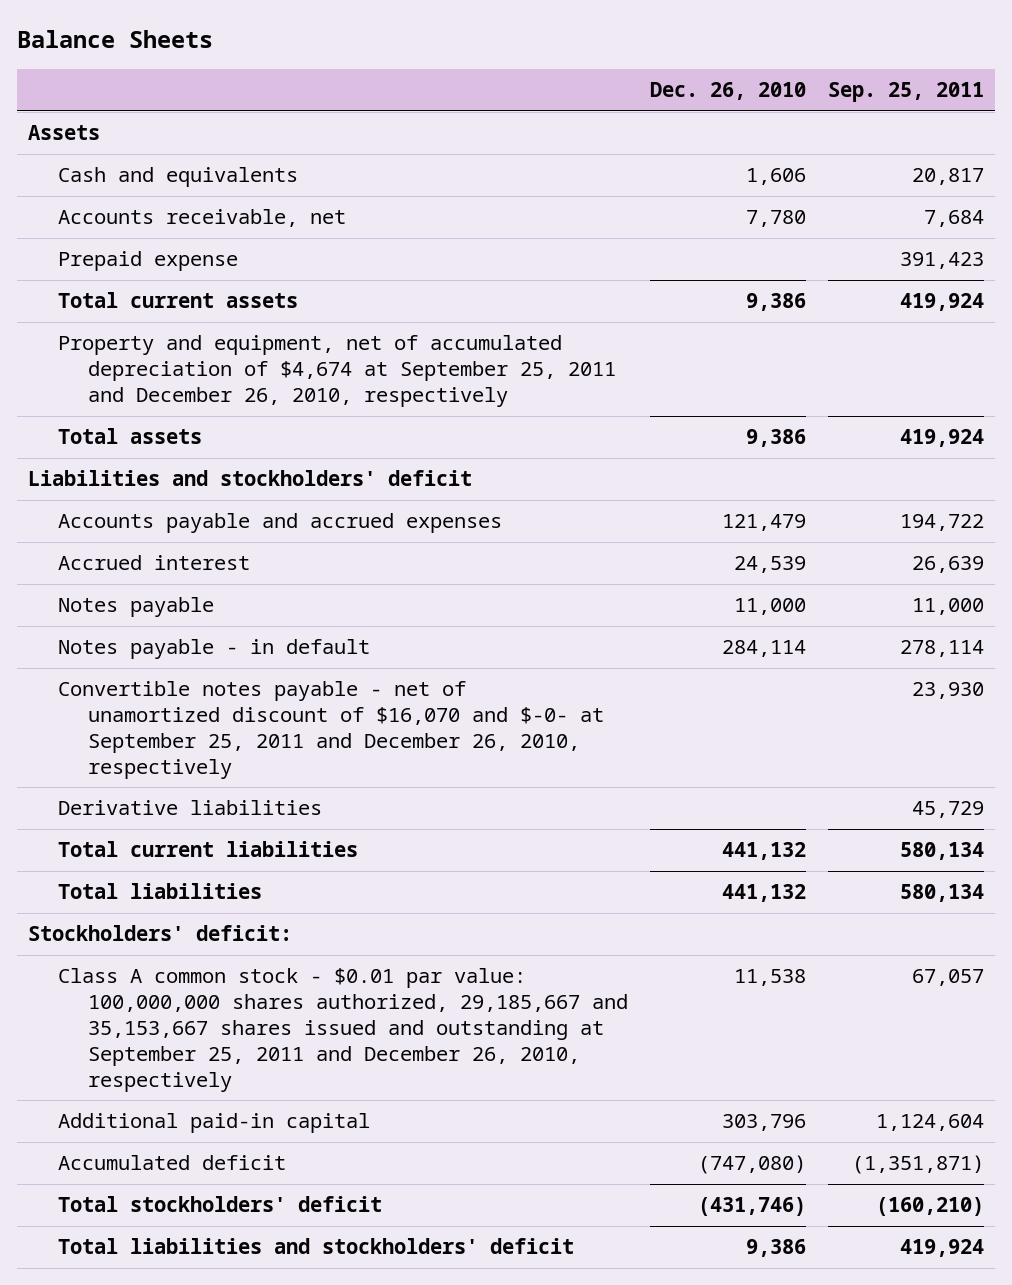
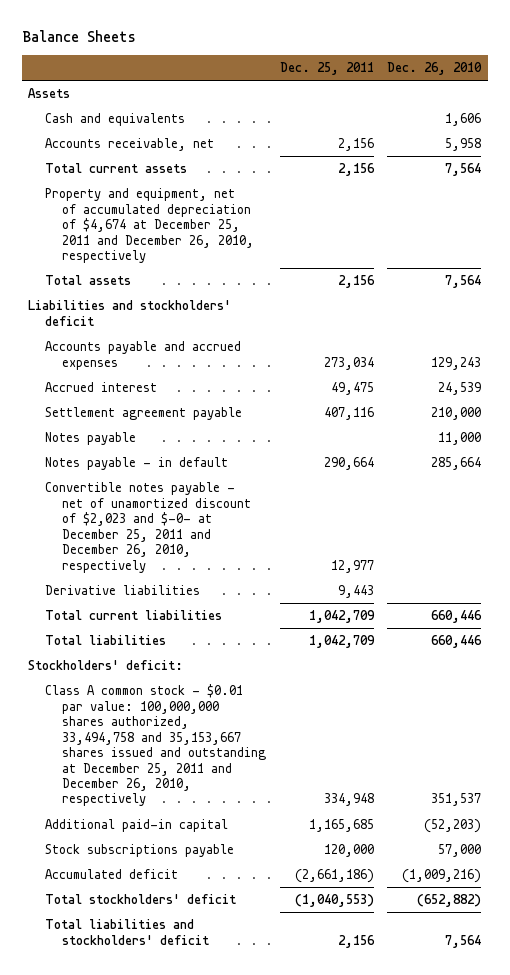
[828,82,985,103] Sep. 25, 2011 -> none
none -> [279,61,374,75] Dec. 25, 2011
[58,251,239,272] Prepaid expense -> none
[746,210,807,228] 7,780 -> [445,138,482,152] 5,958
[746,293,807,312] 9,386 -> [445,163,482,177] 7,564
[58,335,617,407] Property and equipment, net of accumulated depreciation of $4,674 at September 25, 2011 and December 26, 2010, respectively -> [45,188,255,264] Property and equipment, net of accumulated depreciation of $4,674 at December 25, 2011 and December 26, 2010, respectively
[746,429,807,448] 9,386 -> [445,275,482,289] 7,564
[722,514,807,532] 121,479 -> [431,356,482,370] 129,243
none -> [45,407,243,421] Settlement agreement payable
[722,640,807,658] 284,114 -> [431,457,482,471] 285,664
[58,681,605,779] Convertible notes payable - net of unamortized discount of $16,070 and $-0- at September 25, 2011 and December 26, 2010, respectively -> [45,482,252,573] Convertible notes payable - net of unamortized discount of $2,023 and $-0- at December 25, 2011 and December 26, 2010, respectively
[722,842,807,861] 441,132 -> [431,610,483,624] 660,446
[722,884,807,903] 441,132 -> [431,635,483,649] 660,446
[58,968,629,1092] Class A common stock - $0.01 par value: 100,000,000 shares authorized, 29,185,667 and 35,153,667 shares issued and outstanding at September 25, 2011 and December 26, 2010, respectively -> [45,684,267,807] Class A common stock - $0.01 par value: 100,000,000 shares authorized, 33,494,758 and 35,153,667 shares issued and outstanding at December 25, 2011 and December 26, 2010, respectively
[734,969,807,987] 11,538 -> [431,793,482,807] 351,537
[722,1114,807,1132] 303,796 -> [424,819,482,834] (52,203)
none -> [45,844,235,858] Stock subscriptions payable
[698,1155,807,1175] (747,080) -> [402,869,482,884] (1,009,216)
[698,1197,807,1217] (431,746) -> [417,894,482,908] (652,882)
[746,1239,807,1258] 9,386 -> [445,934,482,948] 7,564

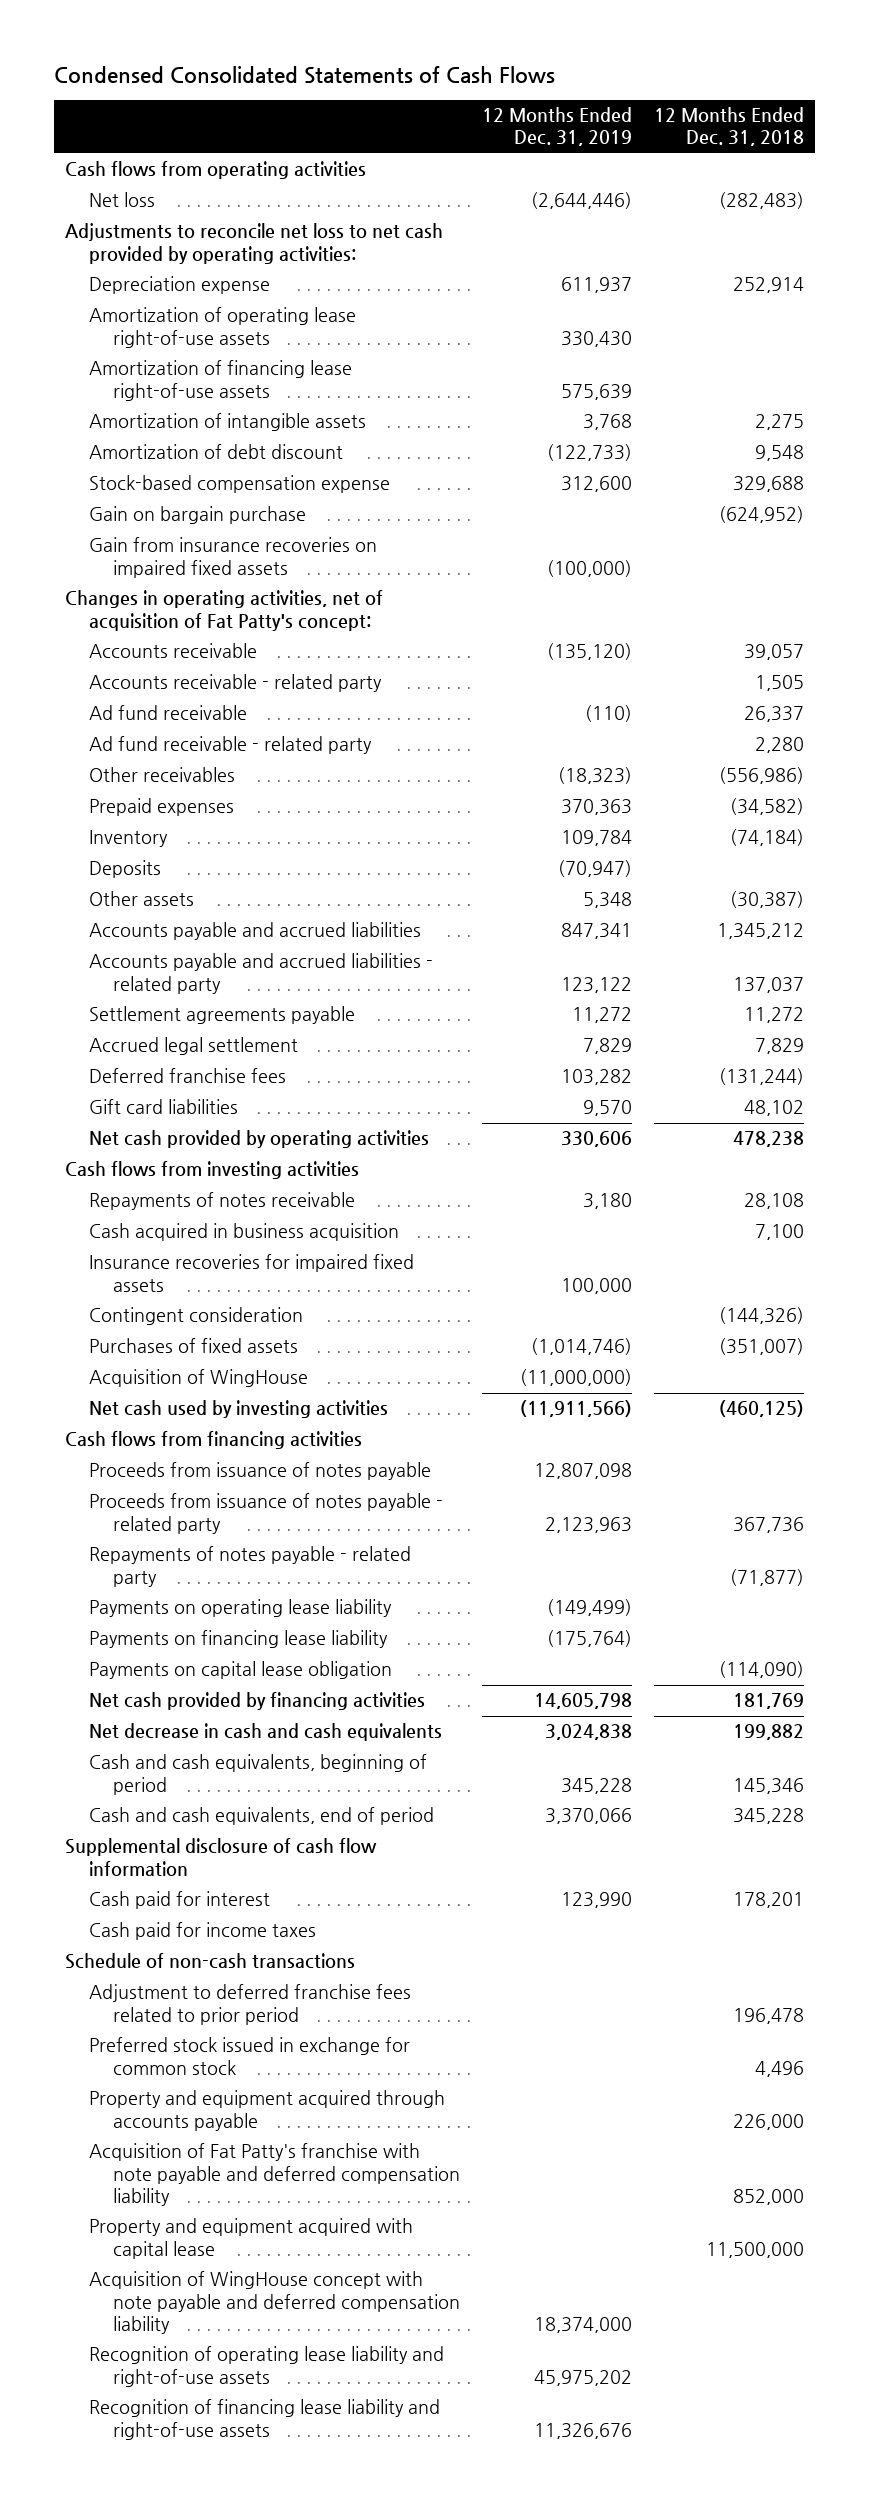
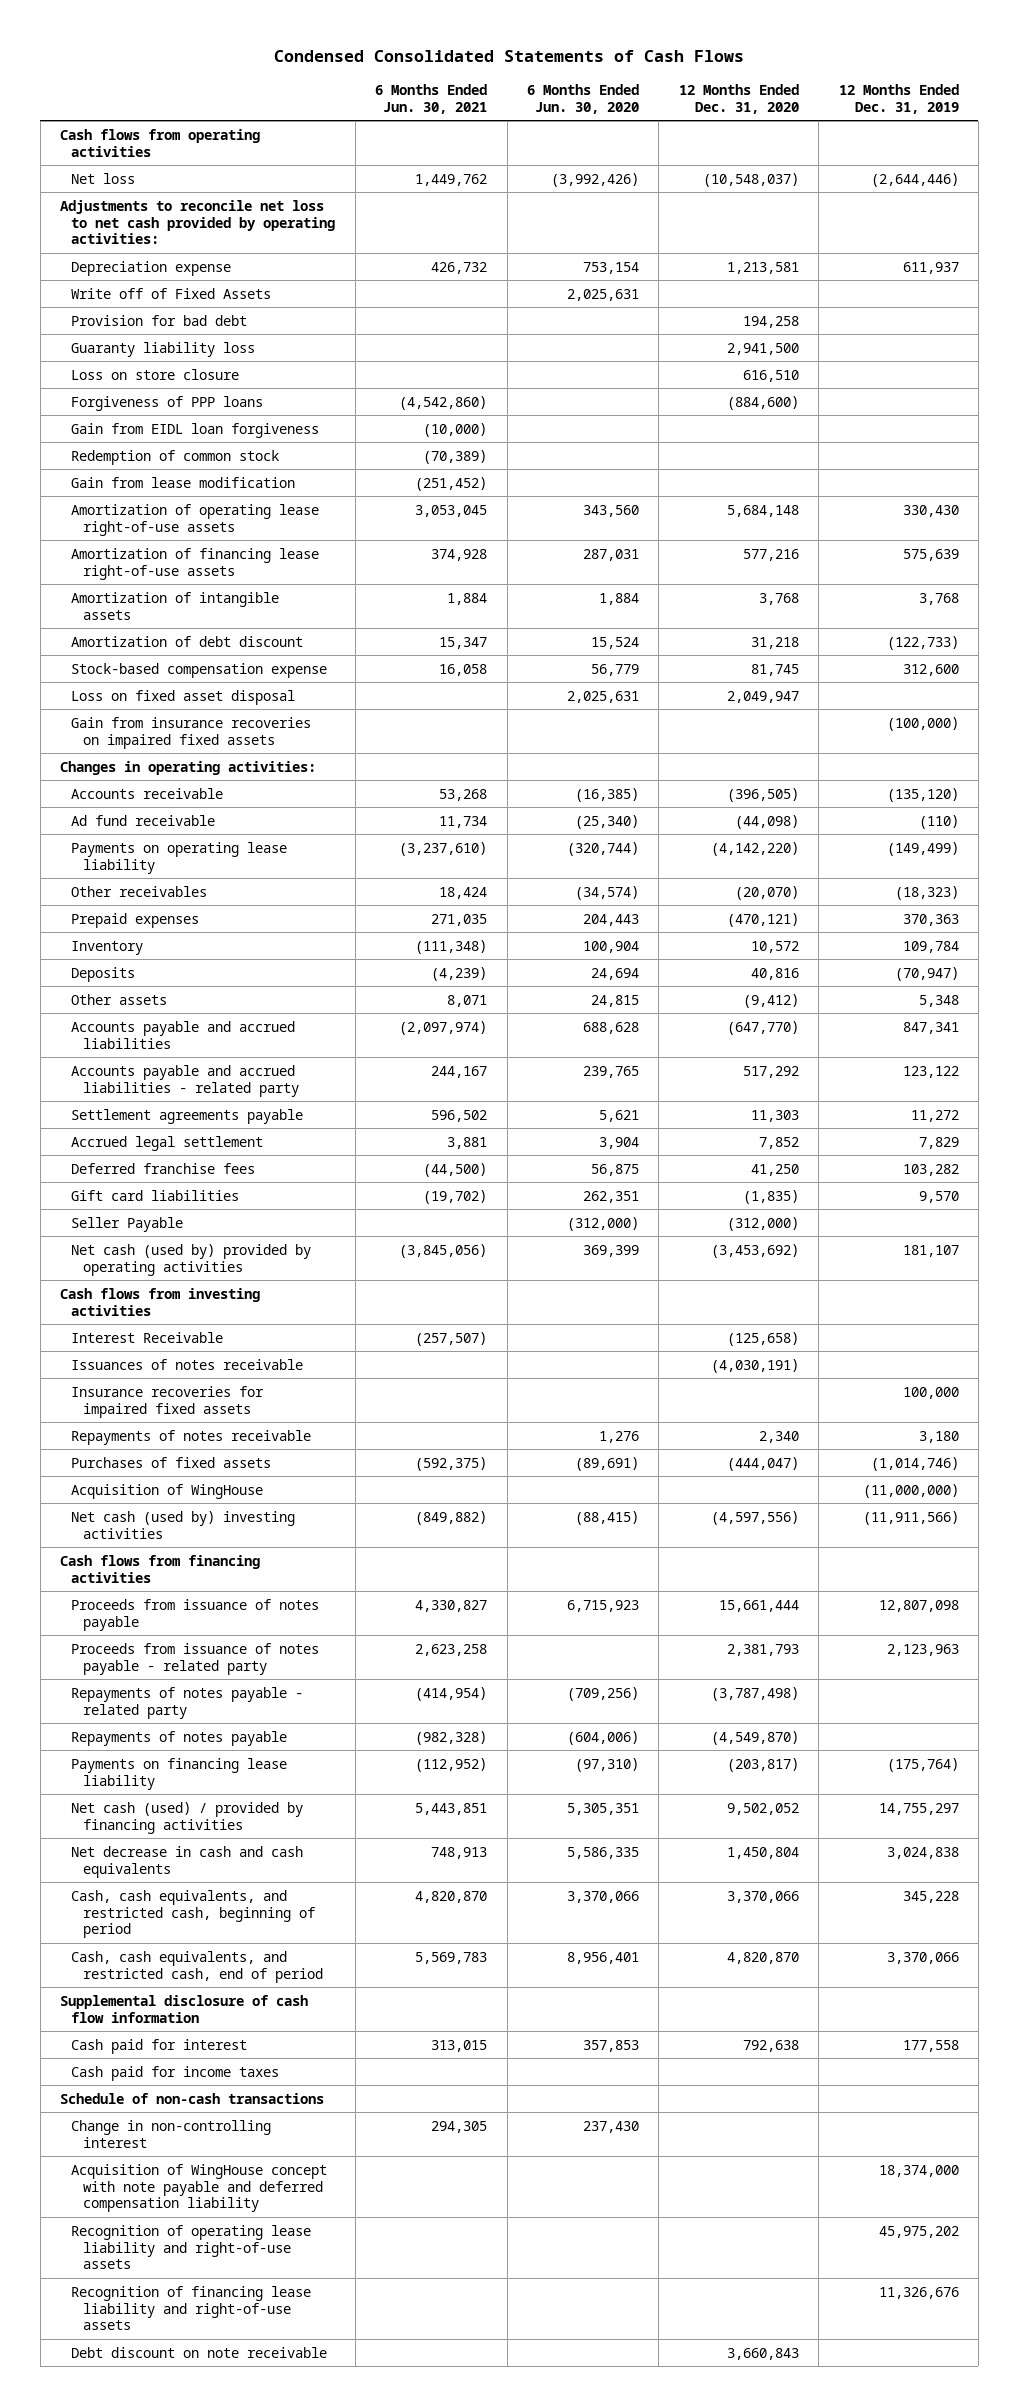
[653,107,804,147] 12 Months Ended Dec. 31, 2018 -> none
none -> [375,84,488,114] 6 Months Ended Jun. 30, 2021
none -> [526,84,639,114] 6 Months Ended Jun. 30, 2020
none -> [678,84,799,114] 12 Months Ended Dec. 31, 2020
none -> [71,287,272,299] Write off of Fixed Assets
none -> [71,314,248,326] Provision for bad debt
none -> [71,341,256,357] Guaranty liability loss
none -> [71,368,240,380] Loss on store closure
none -> [71,395,264,411] Forgiveness of PPP loans
none -> [71,422,320,438] Gain from EIDL loan forgiveness
none -> [71,449,280,465] Redemption of common stock
none -> [71,476,296,488] Gain from lease modification
[89,506,307,525] Gain on bargain purchase -> none
none -> [71,689,296,705] Loss on fixed asset disposal
[65,590,384,631] Changes in operating activities, net of acquisition of Fat Patty's concept: -> [60,760,317,775] Changes in operating activities:
[89,674,383,693] Accounts receivable - related party -> none
[89,736,373,755] Ad fund receivable - related party -> none
[89,1599,393,1618] Payments on operating lease liability -> [71,841,288,874] Payments on operating lease liability
none -> [71,1216,184,1232] Seller Payable
[89,1130,430,1149] Net cash provided by operating activities -> [71,1243,312,1276] Net cash (used by) provided by operating activities
[560,1131,632,1148] 330,606 -> [902,1244,959,1257] 181,107
[89,1223,400,1242] Cash acquired in business acquisition -> none
none -> [71,1331,224,1343] Interest Receivable
none -> [71,1358,304,1370] Issuances of notes receivable
[89,1307,304,1326] Contingent consideration -> none
[89,1192,356,1211] Repayments of notes receivable -> [71,1429,312,1445] Repayments of notes receivable
[89,1400,389,1419] Net cash used by investing activities -> [71,1510,296,1539] Net cash (used by) investing activities
none -> [71,1730,288,1746] Repayments of notes payable
[89,1661,393,1680] Payments on capital lease obligation -> none
[89,1692,426,1711] Net cash provided by financing activities -> [71,1801,304,1834] Net cash (used) / provided by financing activities
[533,1693,632,1710] 14,605,798 -> [878,1802,959,1815] 14,755,297
[89,1754,428,1795] Cash and cash equivalents, beginning of period -> [71,1889,315,1939] Cash, cash equivalents, and restricted cash, beginning of period
[89,1807,435,1826] Cash and cash equivalents, end of period -> [71,1950,323,1983] Cash, cash equivalents, and restricted cash, end of period
[560,1892,632,1909] 123,990 -> [902,2039,959,2052] 177,558
[89,1984,412,2025] Adjustment to deferred franchise fees related to prior period -> none
[89,2037,411,2075] Preferred stock issued in exchange for common stock -> none
[89,2090,446,2131] Property and equipment acquired through accounts payable -> none
[89,2143,460,2207] Acquisition of Fat Patty's franchise with note payable and deferred compensation liability -> none
[89,2218,414,2259] Property and equipment acquired with capital lease -> none
none -> [71,2119,272,2148] Change in non-controlling interest
none -> [71,2346,328,2358] Debt discount on note receivable

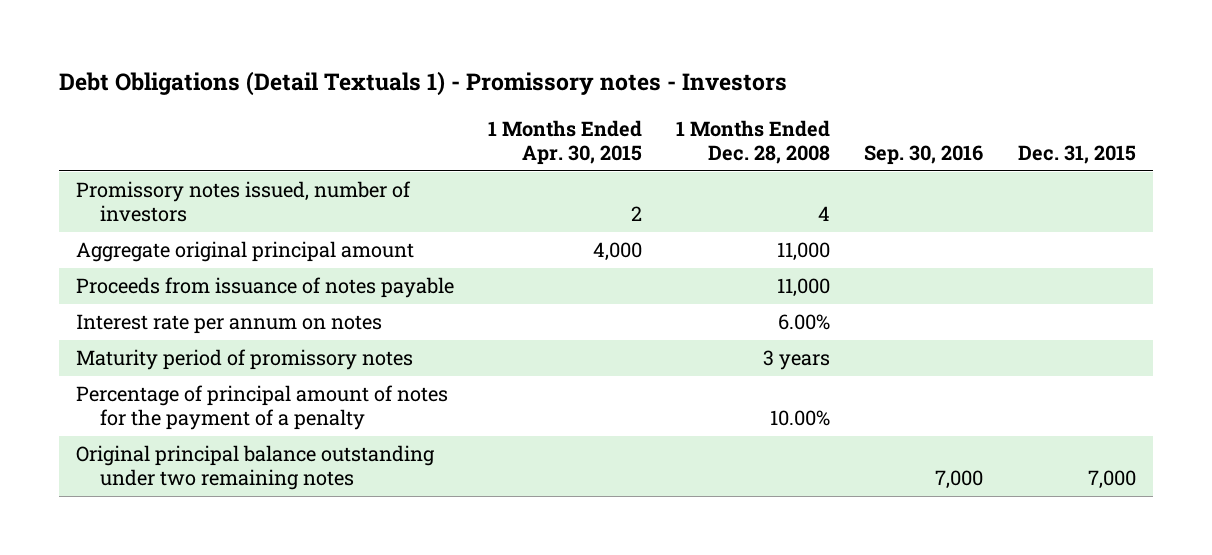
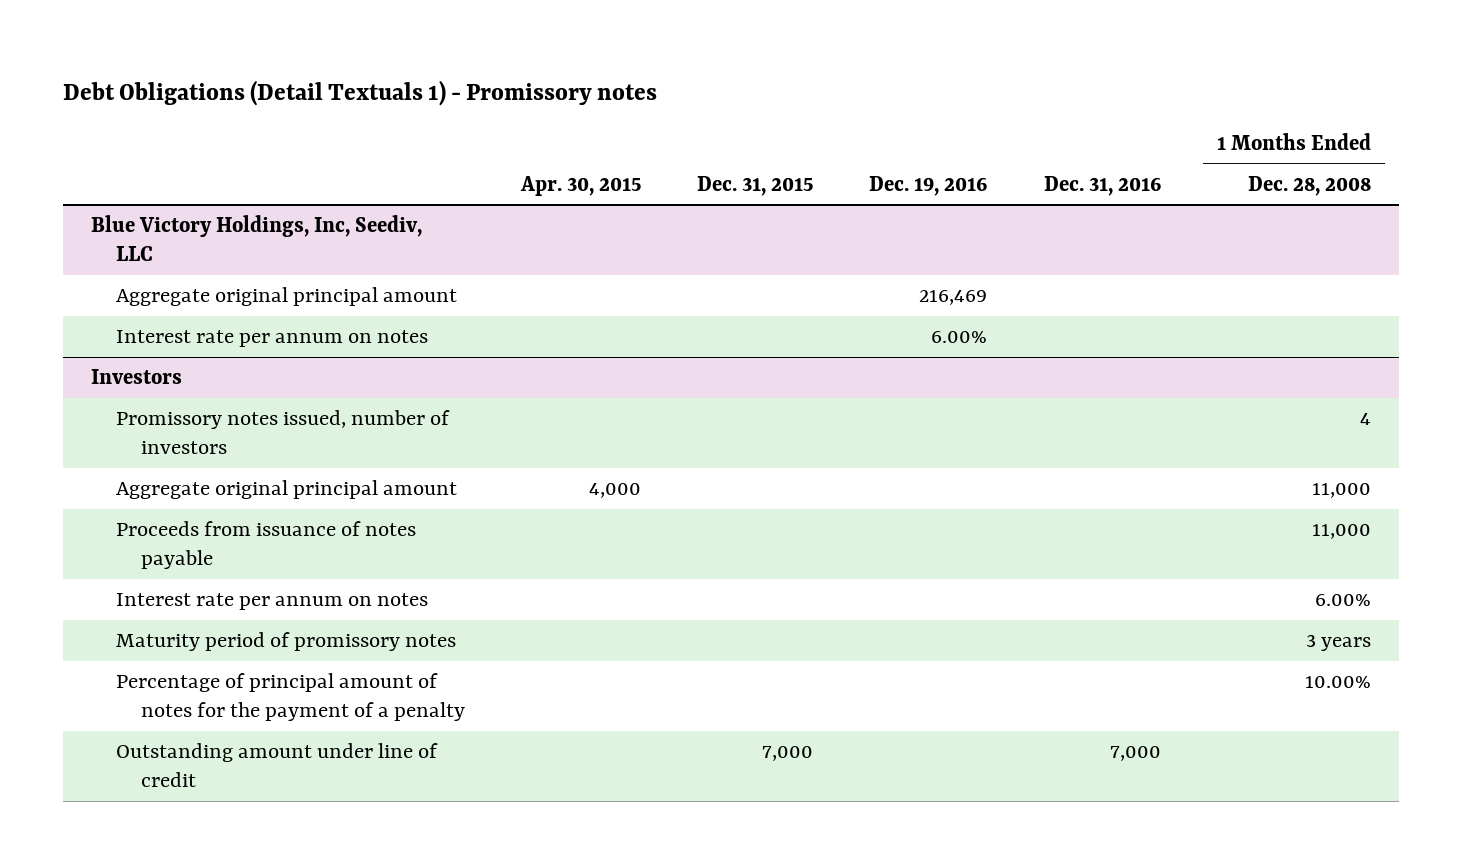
[59,71,788,97] Debt Obligations (Detail Textuals 1) - Promissory notes - Investors -> [63,79,658,106] Debt Obligations (Detail Textuals 1) - Promissory notes
[488,119,643,165] 1 Months Ended Apr. 30, 2015 -> none
[864,144,984,165] Sep. 30, 2016 -> none
none -> [519,175,641,196] Apr. 30, 2015
none -> [869,175,988,196] Dec. 19, 2016
none -> [1043,175,1161,196] Dec. 31, 2016
none -> [91,214,423,262] Blue Victory Holdings, Inc, Seediv, LLC
none -> [116,286,458,306] Aggregate original principal amount
none -> [116,329,429,347] Interest rate per annum on notes
none -> [91,368,183,384] Investors
[76,445,436,491] Original principal balance outstanding under two remaining notes -> [116,742,439,788] Outstanding amount under line of credit

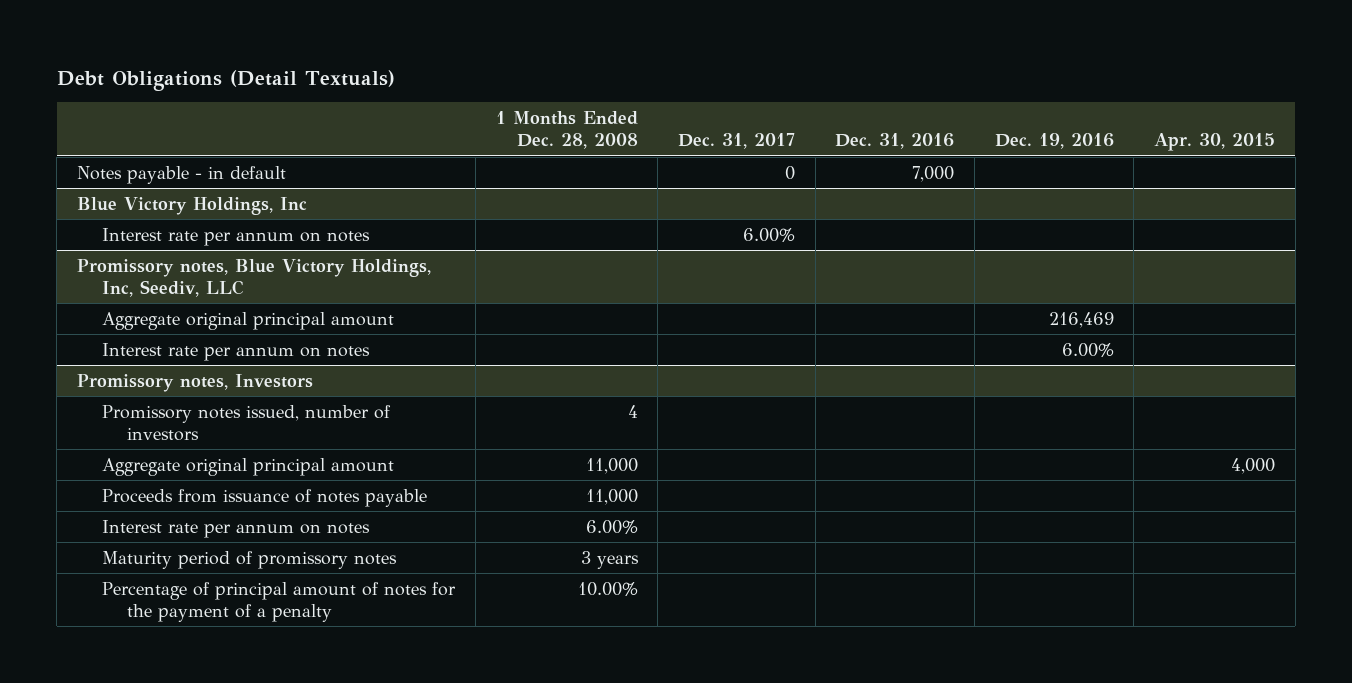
[63,79,658,106] Debt Obligations (Detail Textuals 1) - Promissory notes -> [56,69,395,91] Debt Obligations (Detail Textuals)
[697,175,814,196] Dec. 31, 2015 -> none
none -> [677,133,795,150] Dec. 31, 2017
none -> [76,165,286,184] Notes payable - in default
none -> [76,196,307,215] Blue Victory Holdings, Inc
none -> [102,227,371,246] Interest rate per annum on notes
[91,214,423,262] Blue Victory Holdings, Inc, Seediv, LLC -> [76,258,431,298] Promissory notes, Blue Victory Holdings, Inc, Seediv, LLC
[91,368,183,384] Investors -> none
none -> [76,373,313,392] Promissory notes, Investors
[116,742,439,788] Outstanding amount under line of credit -> none

